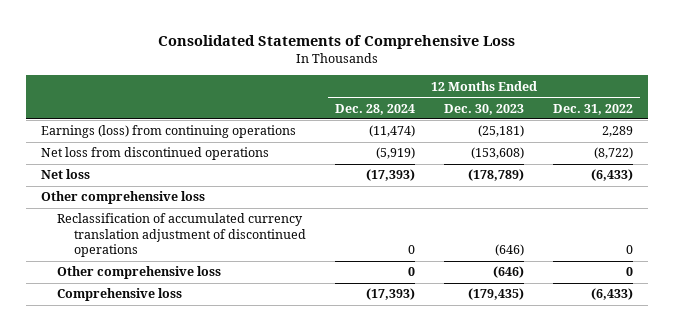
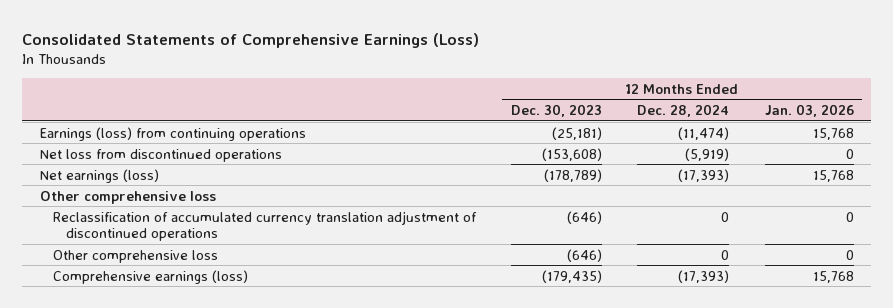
[157,34,515,49] Consolidated Statements of Comprehensive Loss -> [22,32,480,48] Consolidated Statements of Comprehensive Earnings (Loss)
[553,103,634,115] Dec. 31, 2022 -> none
none -> [764,104,854,118] Jan. 03, 2026
[40,169,90,180] Net loss -> [39,168,159,183] Net earnings (loss)
[57,288,183,302] Comprehensive loss -> [52,269,248,284] Comprehensive earnings (loss)

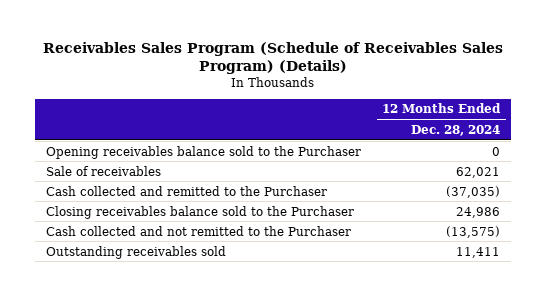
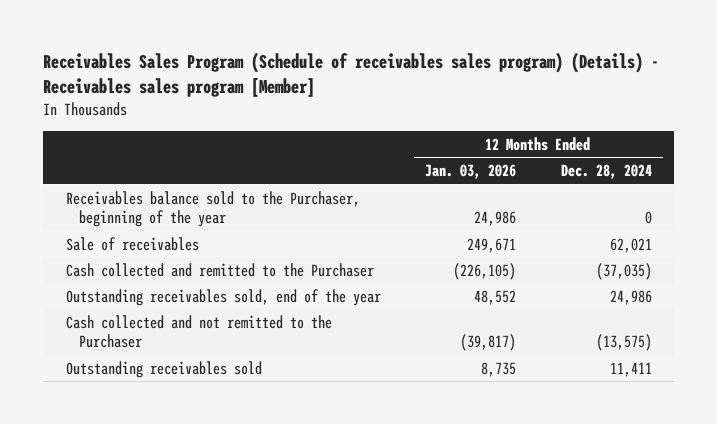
[42,42,503,75] Receivables Sales Program (Schedule of Receivables Sales Program) (Details) -> [43,52,660,98] Receivables Sales Program (Schedule of receivables sales program) (Details) - Receivables sales program [Member]
none -> [425,164,517,180] Jan. 03, 2026
[45,145,361,159] Opening receivables balance sold to the Purchaser -> [65,190,360,228] Receivables balance sold to the Purchaser, beginning of the year
[45,205,354,219] Closing receivables balance sold to the Purchaser -> [65,288,381,306] Outstanding receivables sold, end of the year

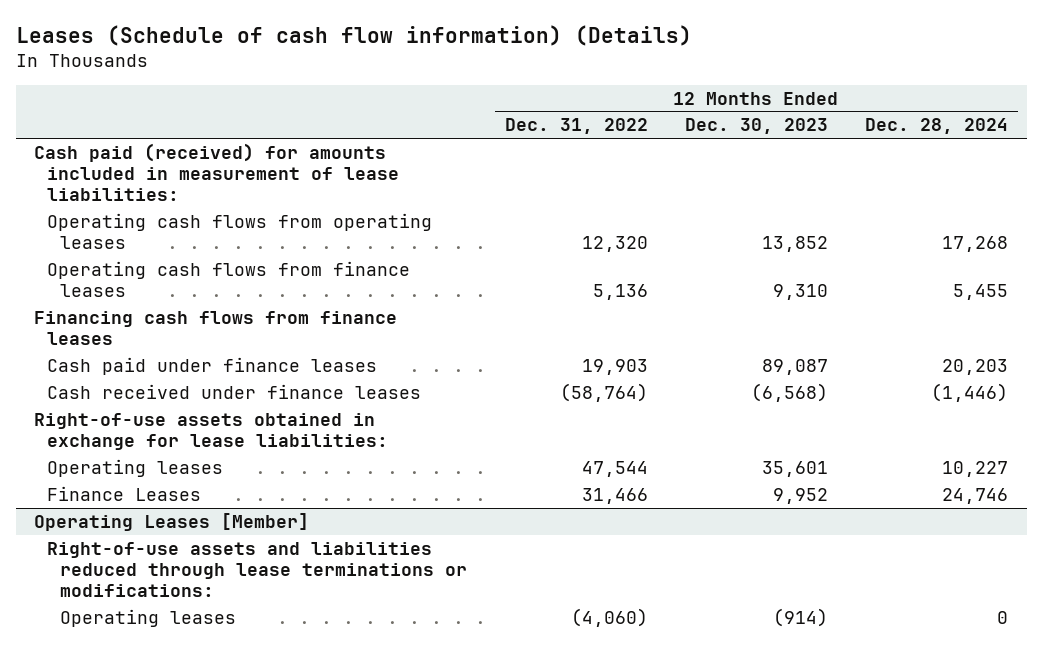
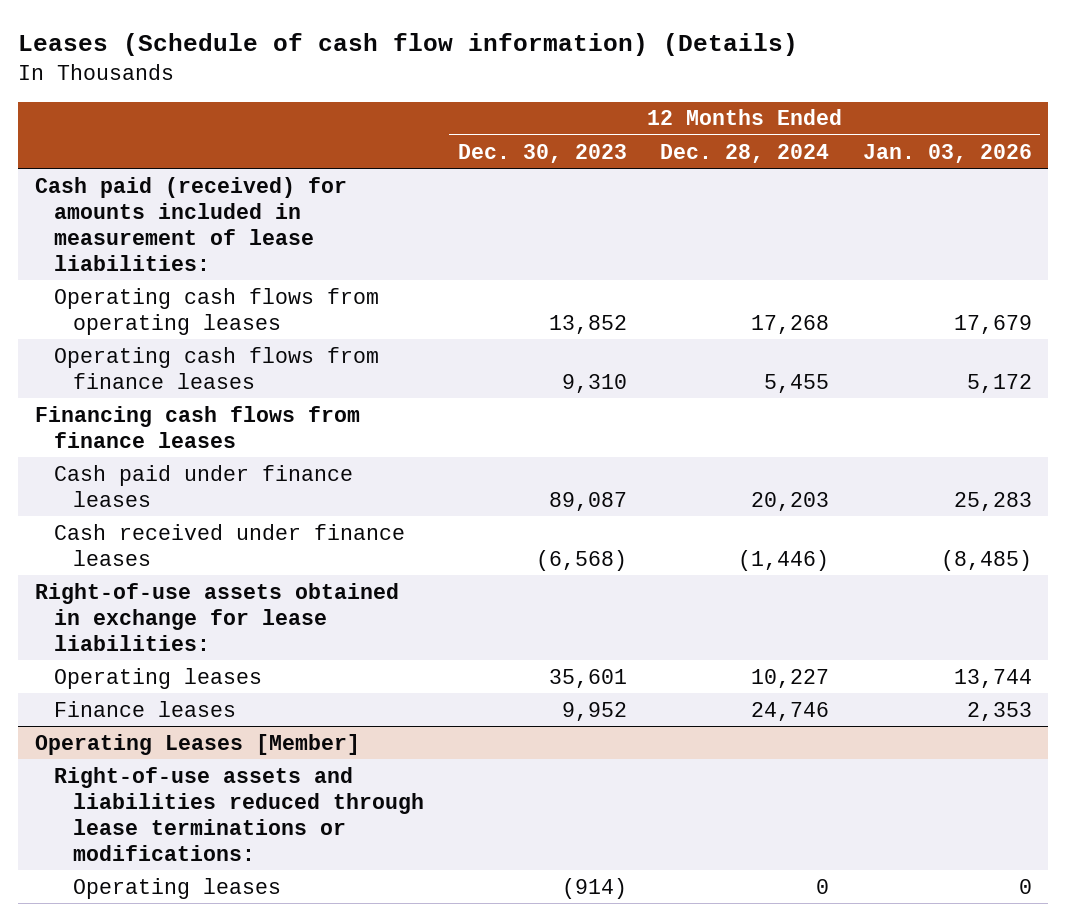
[504,118,648,135] Dec. 31, 2022 -> none
none -> [862,143,1032,163] Jan. 03, 2026
[47,485,202,501] Finance Leases -> [53,700,236,717] Finance leases

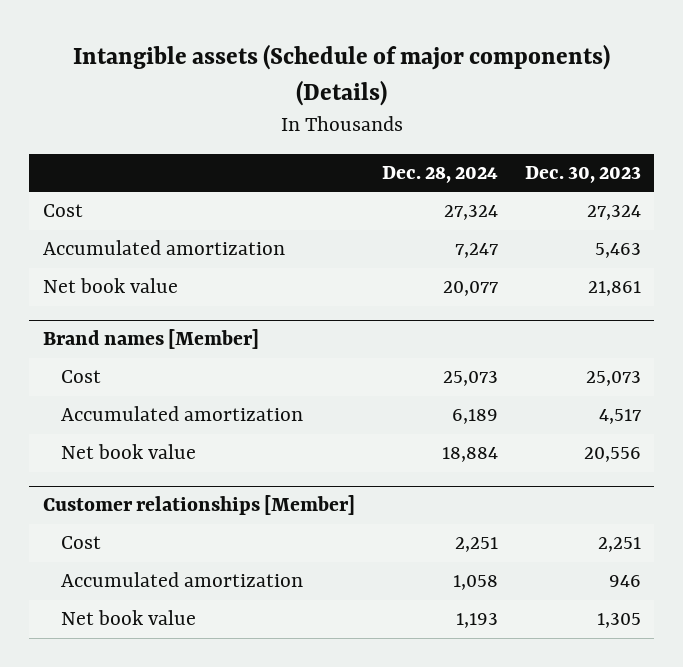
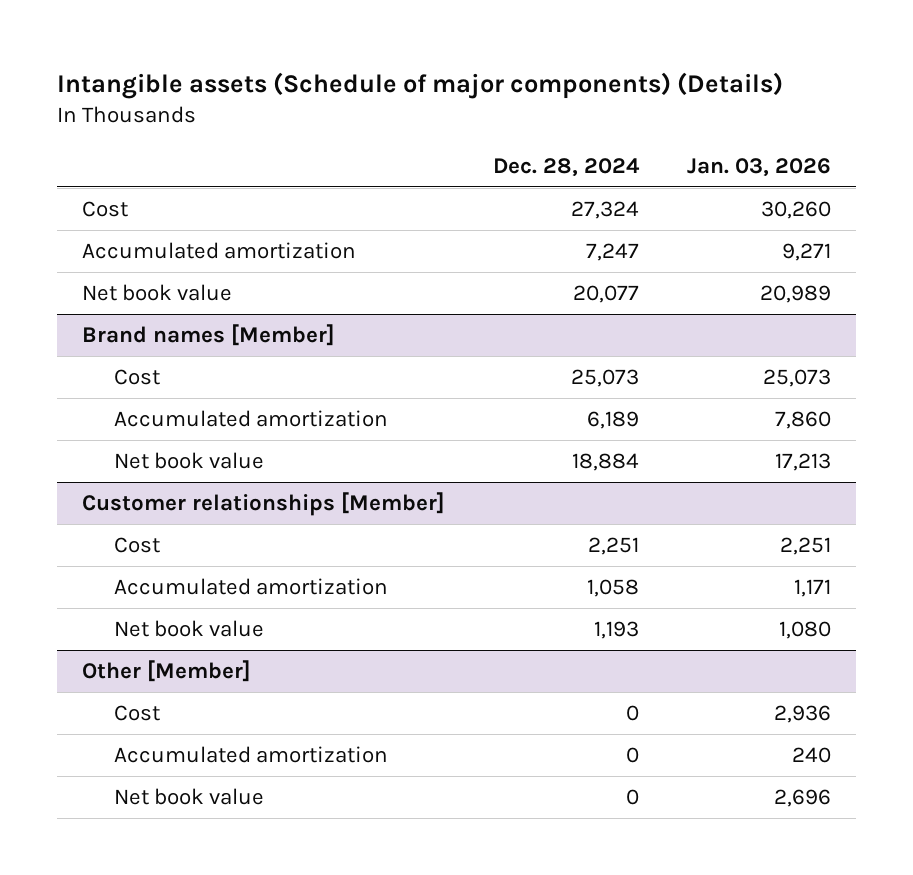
[524,166,641,184] Dec. 30, 2023 -> none
none -> [687,157,832,177] Jan. 03, 2026
none -> [81,660,251,683] Other [Member]
none -> [114,705,161,722] Cost
none -> [114,746,389,764] Accumulated amortization
none -> [114,788,265,806] Net book value

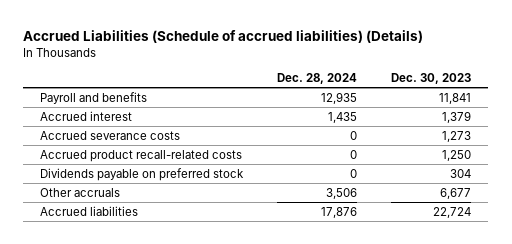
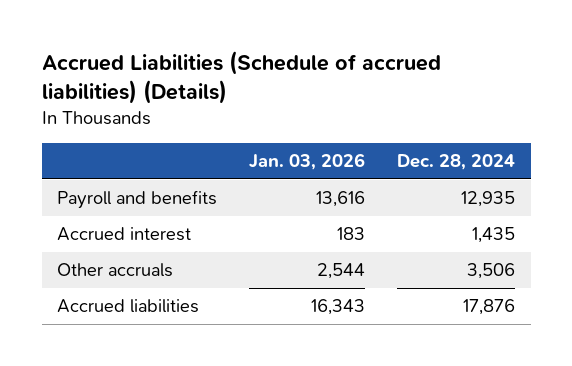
[391,73,472,85] Dec. 30, 2023 -> none
none -> [249,153,366,171] Jan. 03, 2026
[40,130,181,140] Accrued severance costs -> none
[40,149,243,162] Accrued product recall-related costs -> none
[40,167,245,181] Dividends payable on preferred stock -> none

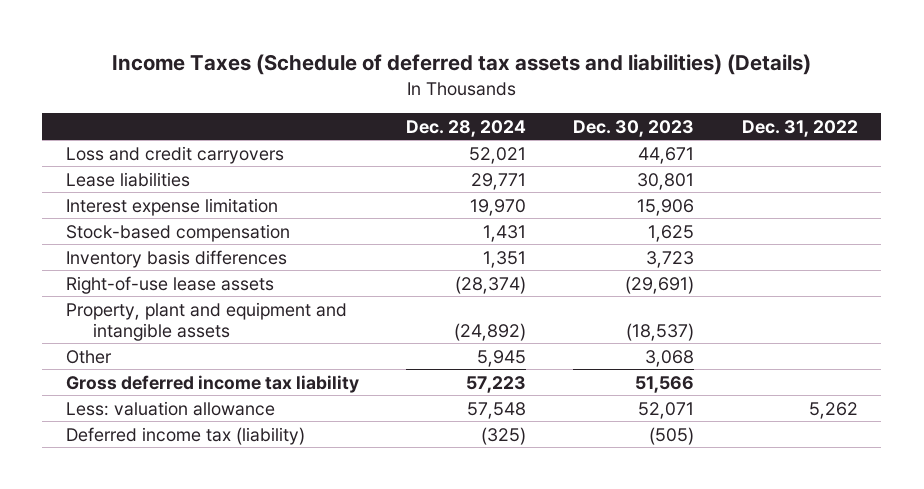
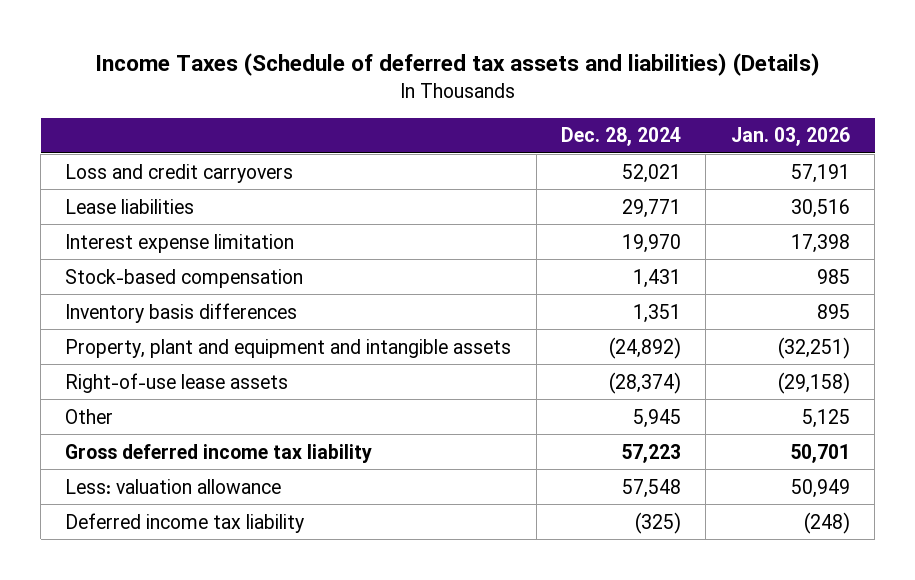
[573,119,695,137] Dec. 30, 2023 -> none
[741,119,858,137] Dec. 31, 2022 -> none
none -> [730,127,850,147] Jan. 03, 2026
[65,275,274,294] Right-of-use lease assets -> [65,372,289,393] Right-of-use lease assets
[65,426,305,445] Deferred income tax (liability) -> [65,512,305,533] Deferred income tax liability

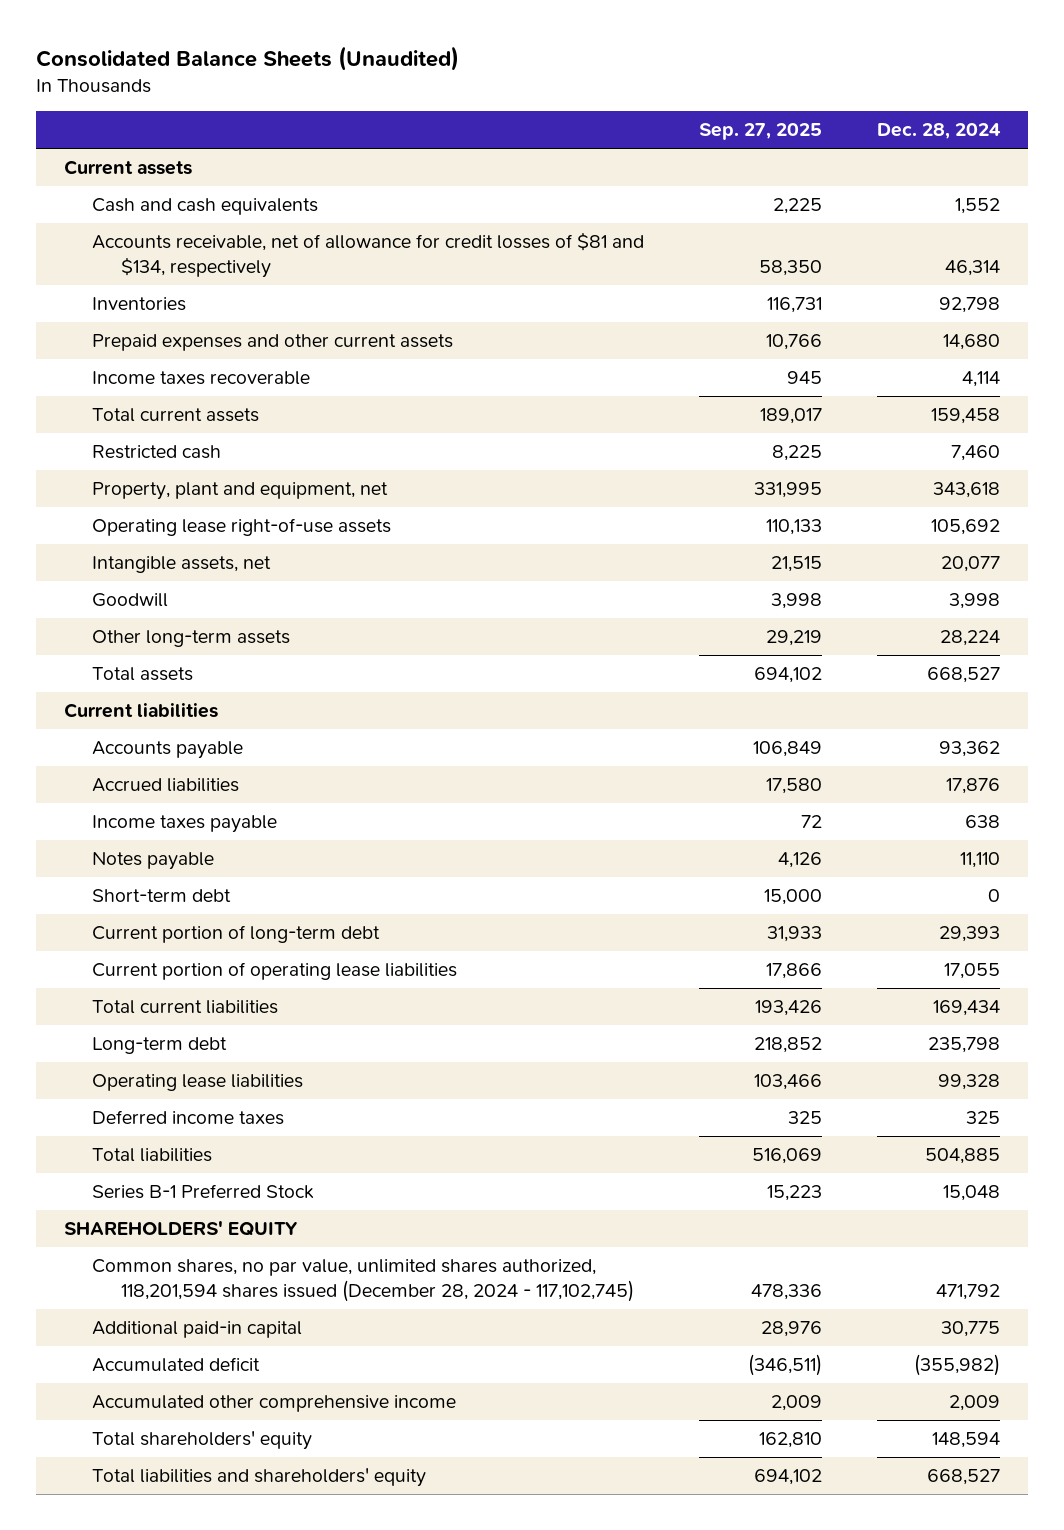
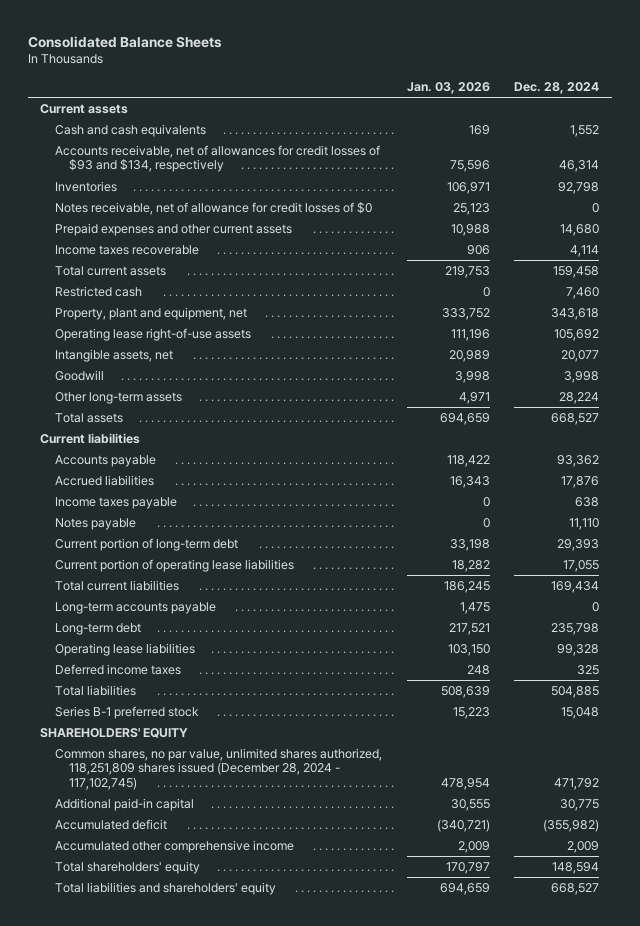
[35,45,459,71] Consolidated Balance Sheets (Unaudited) -> [27,35,222,48] Consolidated Balance Sheets
[699,123,823,141] Sep. 27, 2025 -> none
none -> [406,81,490,94] Jan. 03, 2026
[92,231,645,278] Accounts receivable, net of allowance for credit losses of $81 and $134, respectively -> [54,145,380,173] Accounts receivable, net of allowances for credit losses of $93 and $134, respectively
none -> [54,202,372,216] Notes receivable, net of allowance for credit losses of $0
[92,888,232,902] Short-term debt -> none
none -> [54,602,216,615] Long-term accounts payable
[92,1183,315,1199] Series B-1 Preferred Stock -> [54,706,199,720] Series B-1 preferred stock
[92,1258,635,1302] Common shares, no par value, unlimited shares authorized, 118,201,594 shares issued (December 28, 2024 - 117,102,745) -> [54,748,382,790] Common shares, no par value, unlimited shares authorized, 118,251,809 shares issued (December 28, 2024 - 117,102,745)

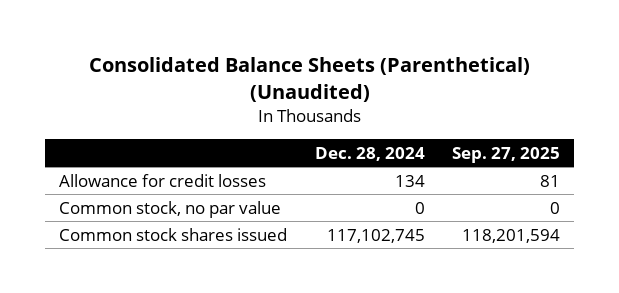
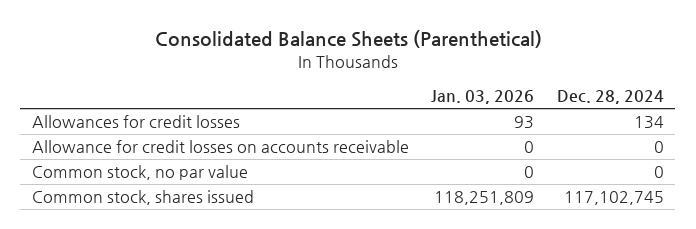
[88,56,530,102] Consolidated Balance Sheets (Parenthetical) (Unaudited) -> [154,30,542,49] Consolidated Balance Sheets (Parenthetical)
[452,146,561,163] Sep. 27, 2025 -> none
none -> [431,90,535,105] Jan. 03, 2026
[59,173,267,187] Allowance for credit losses -> [31,115,240,129] Allowances for credit losses
none -> [31,140,409,154] Allowance for credit losses on accounts receivable
[59,227,288,241] Common stock shares issued -> [31,190,254,206] Common stock, shares issued

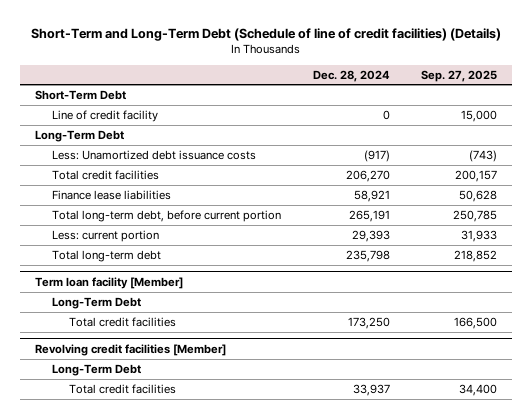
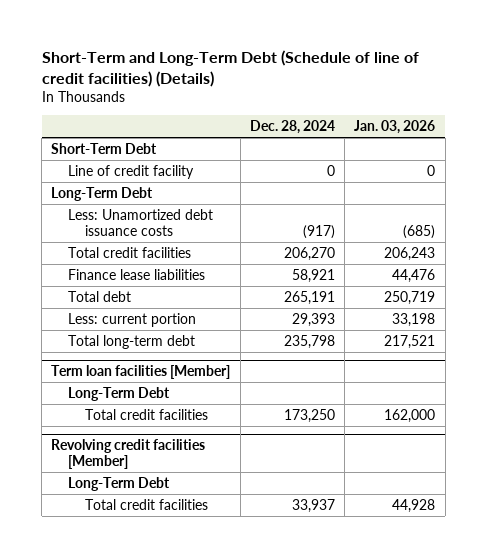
[420,69,497,82] Sep. 27, 2025 -> none
none -> [354,120,436,135] Jan. 03, 2026
[52,209,282,222] Total long-term debt, before current portion -> [68,290,132,302] Total debt
[35,276,184,289] Term loan facility [Member] -> [51,364,231,379] Term loan facilities [Member]

